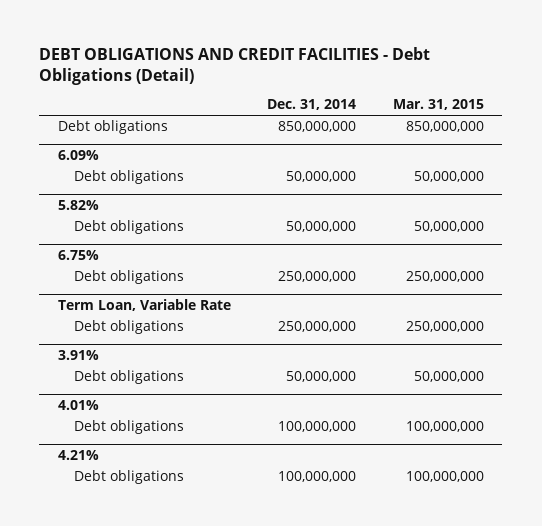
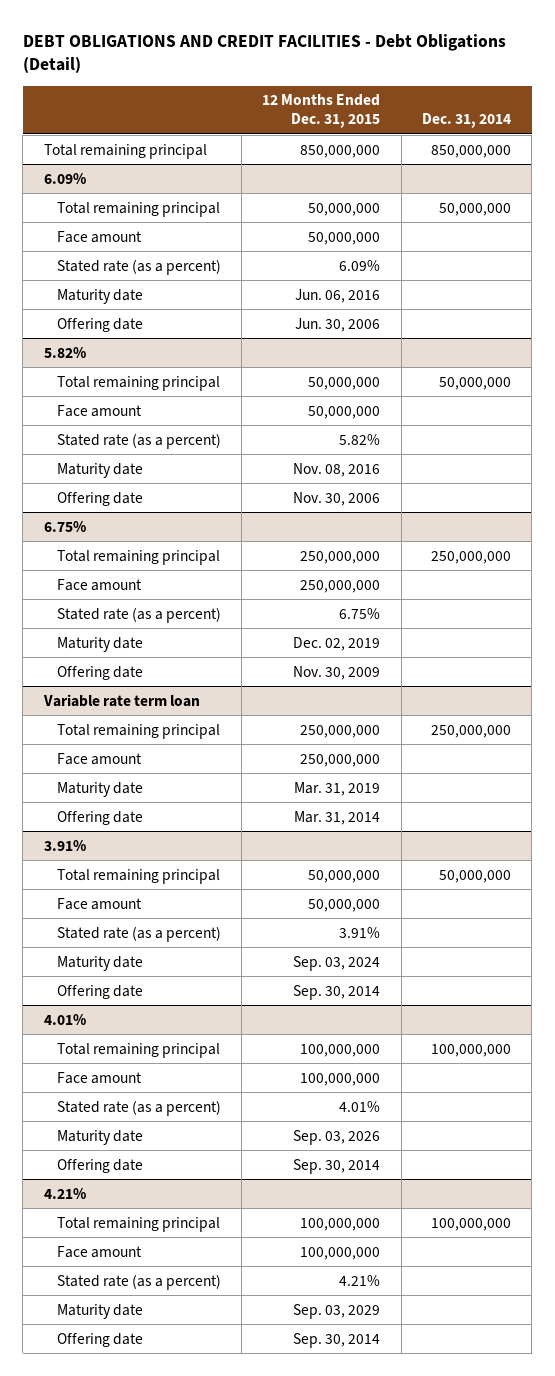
[393,99,485,111] Mar. 31, 2015 -> none
none -> [262,94,381,129] 12 Months Ended Dec. 31, 2015
[57,120,168,135] Debt obligations -> [43,143,207,159] Total remaining principal
[73,170,184,185] Debt obligations -> [56,201,220,217] Total remaining principal
none -> [56,230,142,243] Face amount
none -> [56,258,221,275] Stated rate (as a percent)
none -> [56,288,143,304] Maturity date
none -> [56,317,143,332] Offering date
[73,220,184,235] Debt obligations -> [56,375,220,391] Total remaining principal
none -> [56,404,142,417] Face amount
none -> [56,432,221,449] Stated rate (as a percent)
none -> [56,462,143,478] Maturity date
none -> [56,491,143,506] Offering date
[73,270,184,285] Debt obligations -> [56,549,220,565] Total remaining principal
none -> [56,578,142,591] Face amount
none -> [56,606,221,623] Stated rate (as a percent)
none -> [56,636,143,652] Maturity date
none -> [56,665,143,680] Offering date
[57,299,231,312] Term Loan, Variable Rate -> [42,693,200,707] Variable rate term loan
[73,320,184,335] Debt obligations -> [56,723,220,739] Total remaining principal
none -> [56,752,142,765] Face amount
none -> [56,781,143,797] Maturity date
none -> [56,810,143,825] Offering date
[73,370,184,385] Debt obligations -> [56,868,220,884] Total remaining principal
none -> [56,897,142,910] Face amount
none -> [56,925,221,942] Stated rate (as a percent)
none -> [56,955,143,971] Maturity date
none -> [56,984,143,999] Offering date
[73,420,184,435] Debt obligations -> [56,1042,220,1058] Total remaining principal
none -> [56,1071,142,1084] Face amount
none -> [56,1099,221,1116] Stated rate (as a percent)
none -> [56,1129,143,1145] Maturity date
none -> [56,1158,143,1173] Offering date
[73,470,184,485] Debt obligations -> [56,1216,220,1232] Total remaining principal
none -> [56,1245,142,1258] Face amount
none -> [56,1273,221,1290] Stated rate (as a percent)
none -> [56,1303,143,1319] Maturity date
none -> [56,1332,143,1347] Offering date

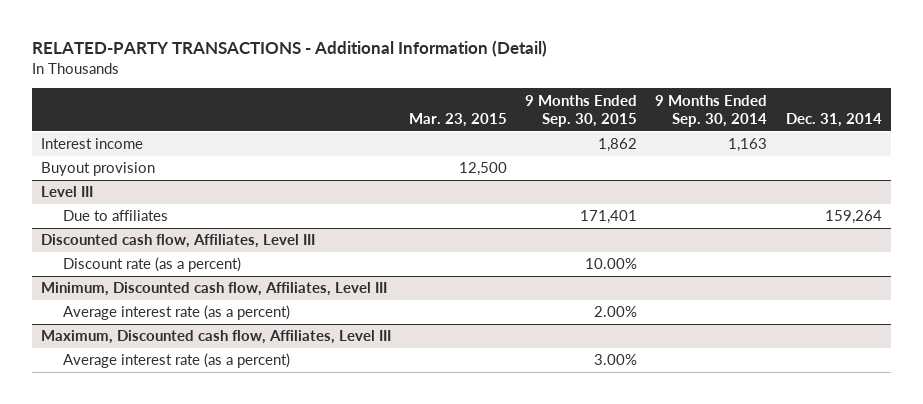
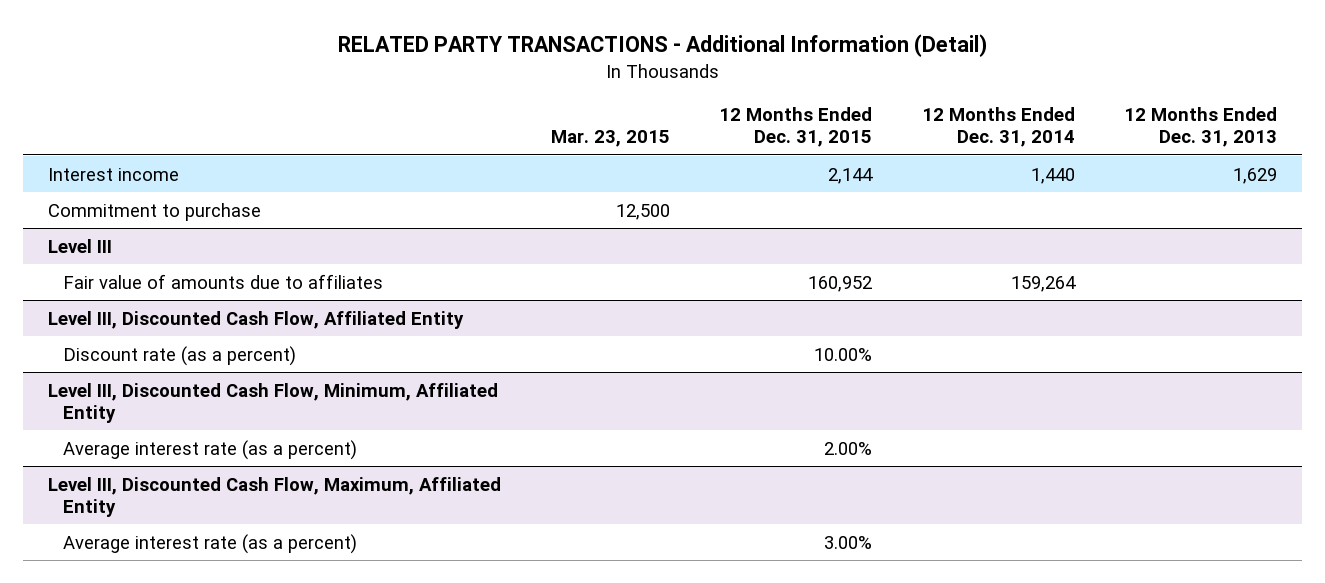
[31,40,547,58] RELATED-PARTY TRANSACTIONS - Additional Information (Detail) -> [337,34,987,58] RELATED PARTY TRANSACTIONS - Additional Information (Detail)
[525,94,638,127] 9 Months Ended Sep. 30, 2015 -> none
[655,94,768,127] 9 Months Ended Sep. 30, 2014 -> none
[785,112,882,127] Dec. 31, 2014 -> none
none -> [719,107,873,147] 12 Months Ended Dec. 31, 2015
none -> [921,107,1075,147] 12 Months Ended Dec. 31, 2014
none -> [1124,107,1278,147] 12 Months Ended Dec. 31, 2013
[40,162,155,177] Buyout provision -> [48,202,262,221] Commitment to purchase
[63,210,169,222] Due to affiliates -> [63,273,384,289] Fair value of amounts due to affiliates
[40,234,315,249] Discounted cash flow, Affiliates, Level III -> [48,310,465,329] Level III, Discounted Cash Flow, Affiliated Entity
[40,282,387,297] Minimum, Discounted cash flow, Affiliates, Level III -> [48,382,499,423] Level III, Discounted Cash Flow, Minimum, Affiliated Entity
[40,330,391,345] Maximum, Discounted cash flow, Affiliates, Level III -> [48,476,502,517] Level III, Discounted Cash Flow, Maximum, Affiliated Entity

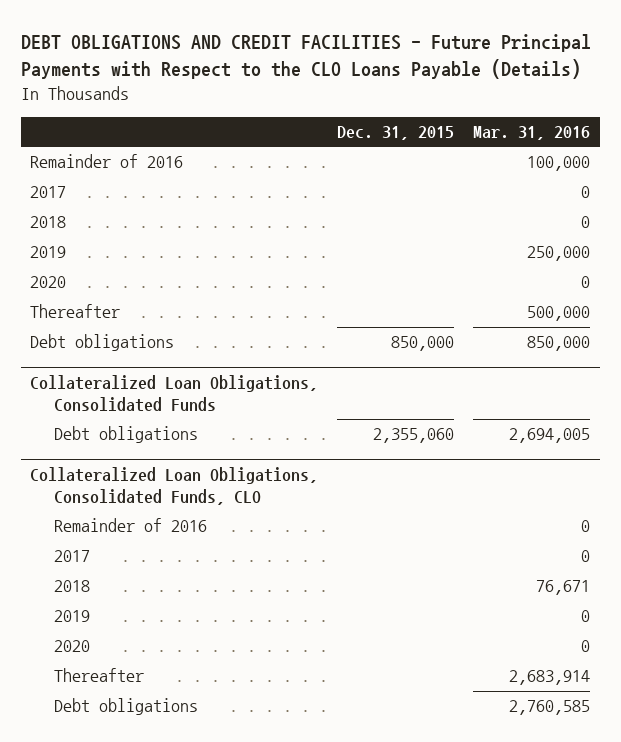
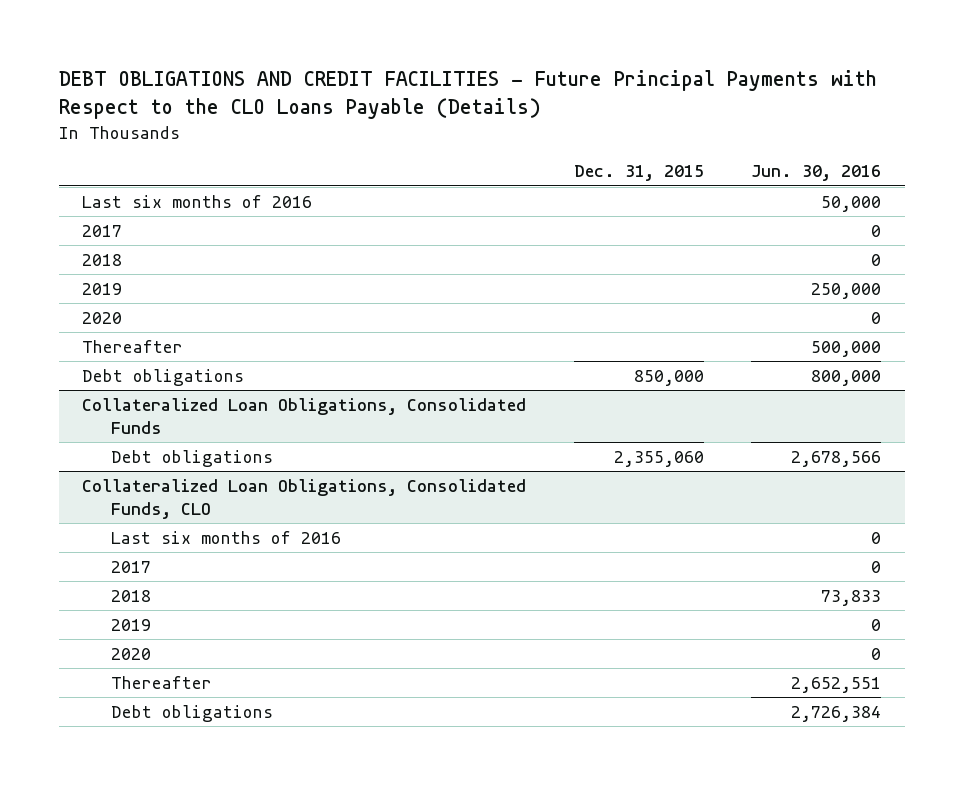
[473,126,591,141] Mar. 31, 2016 -> none
none -> [750,165,881,182] Jun. 30, 2016
[30,154,184,169] Remainder of 2016 -> [82,194,313,208] Last six months of 2016
[54,518,208,533] Remainder of 2016 -> [110,530,341,544] Last six months of 2016

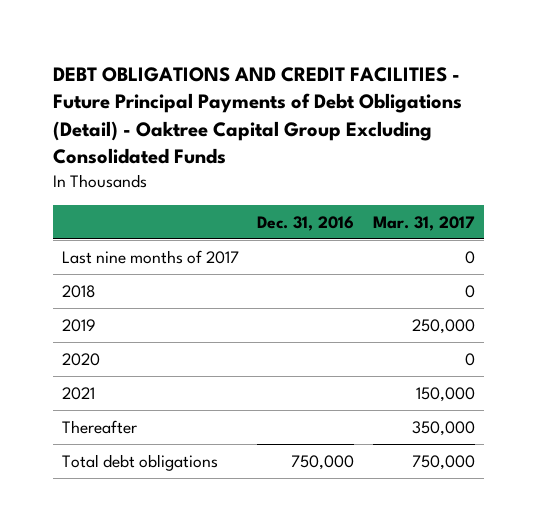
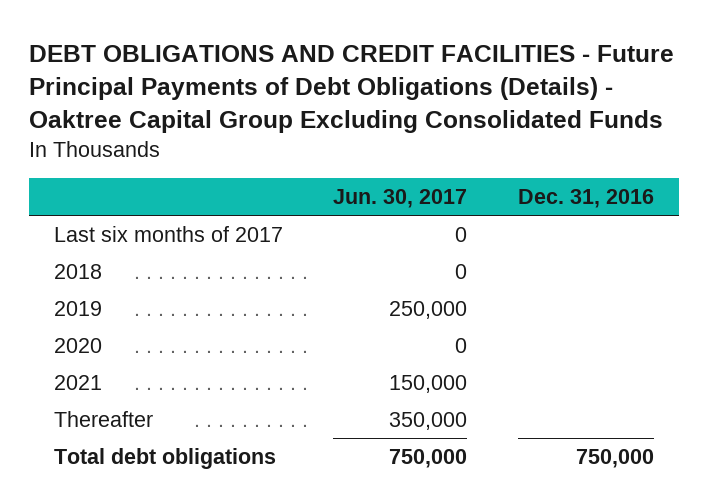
[53,66,463,165] DEBT OBLIGATIONS AND CREDIT FACILITIES - Future Principal Payments of Debt Obligations (Detail) - Oaktree Capital Group Excluding Consolidated Funds -> [28,44,674,133] DEBT OBLIGATIONS AND CREDIT FACILITIES - Future Principal Payments of Debt Obligations (Details) - Oaktree Capital Group Excluding Consolidated Funds
[372,215,475,231] Mar. 31, 2017 -> none
none -> [333,189,468,209] Jun. 30, 2017
[62,249,240,264] Last nine months of 2017 -> [53,226,283,243] Last six months of 2017

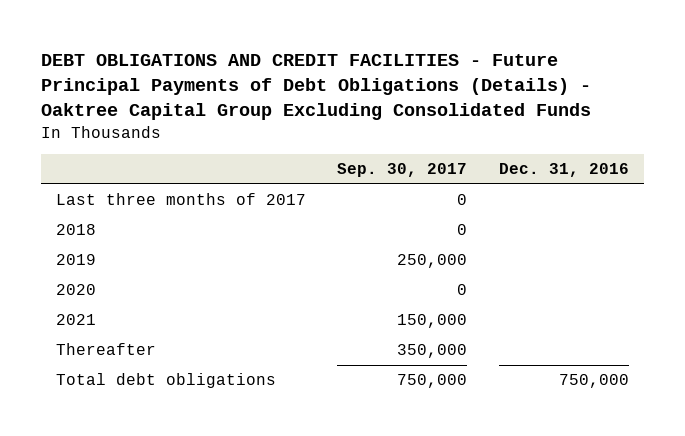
[333,189,468,209] Jun. 30, 2017 -> none
none -> [337,163,468,178] Sep. 30, 2017
[53,226,283,243] Last six months of 2017 -> [56,193,307,206] Last three months of 2017

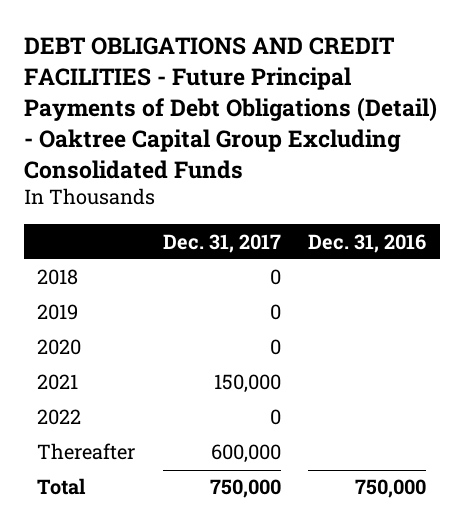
[40,53,591,120] DEBT OBLIGATIONS AND CREDIT FACILITIES - Future Principal Payments of Debt Obligations (Details) - Oaktree Capital Group Excluding Consolidated Funds -> [23,37,437,179] DEBT OBLIGATIONS AND CREDIT FACILITIES - Future Principal Payments of Debt Obligations (Detail) - Oaktree Capital Group Excluding Consolidated Funds
[337,163,468,178] Sep. 30, 2017 -> none
none -> [162,233,281,253] Dec. 31, 2017
[56,193,307,206] Last three months of 2017 -> none
none -> [37,409,82,426] 2022
[56,373,277,389] Total debt obligations -> [37,478,87,496] Total

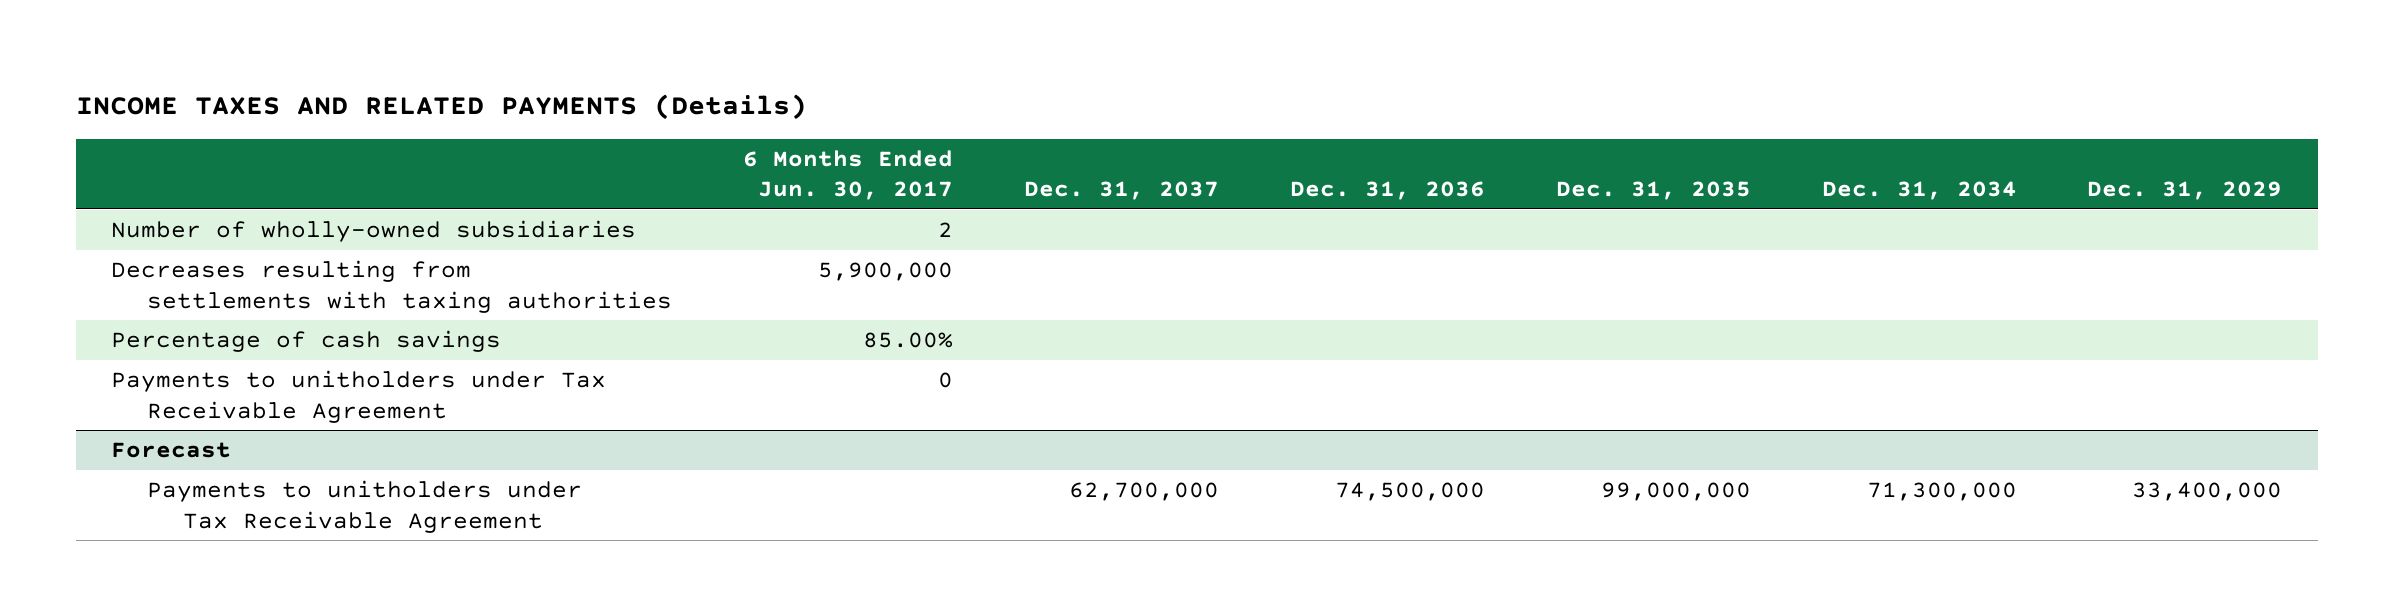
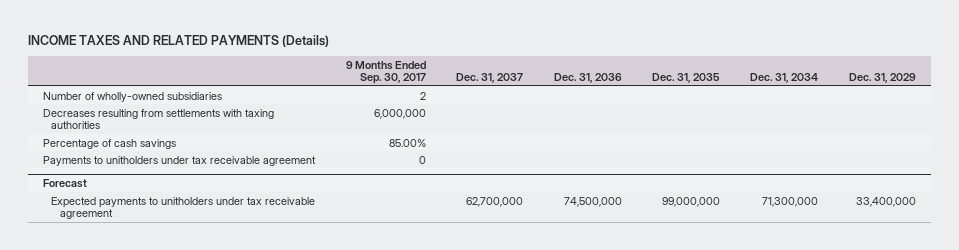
[743,149,954,201] 6 Months Ended Jun. 30, 2017 -> none
none -> [345,60,426,85] 9 Months Ended Sep. 30, 2017
[111,370,607,423] Payments to unitholders under Tax Receivable Agreement -> [43,155,317,166] Payments to unitholders under tax receivable agreement
[147,480,583,533] Payments to unitholders under Tax Receivable Agreement -> [51,196,316,220] Expected payments to unitholders under tax receivable agreement

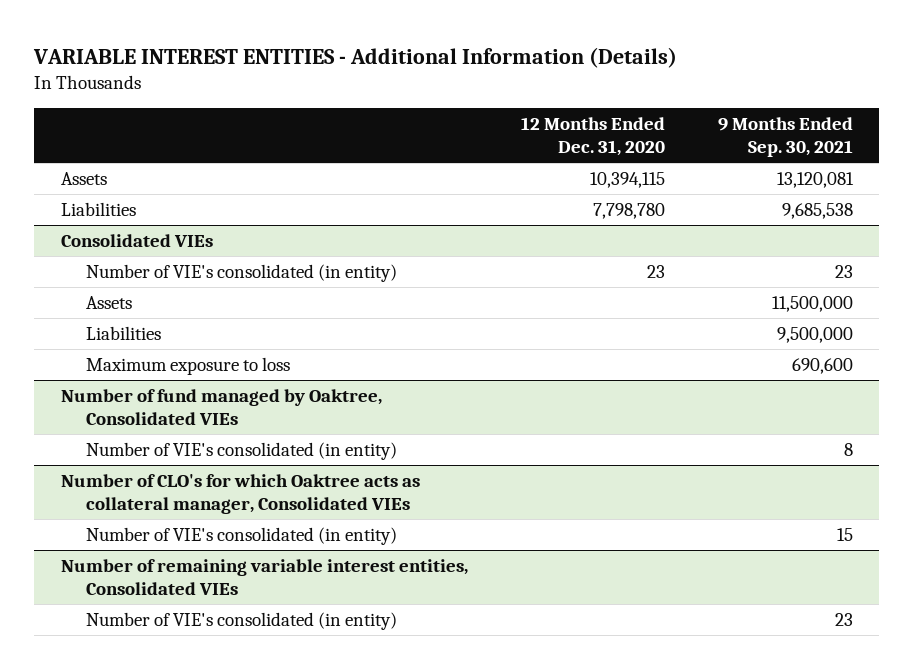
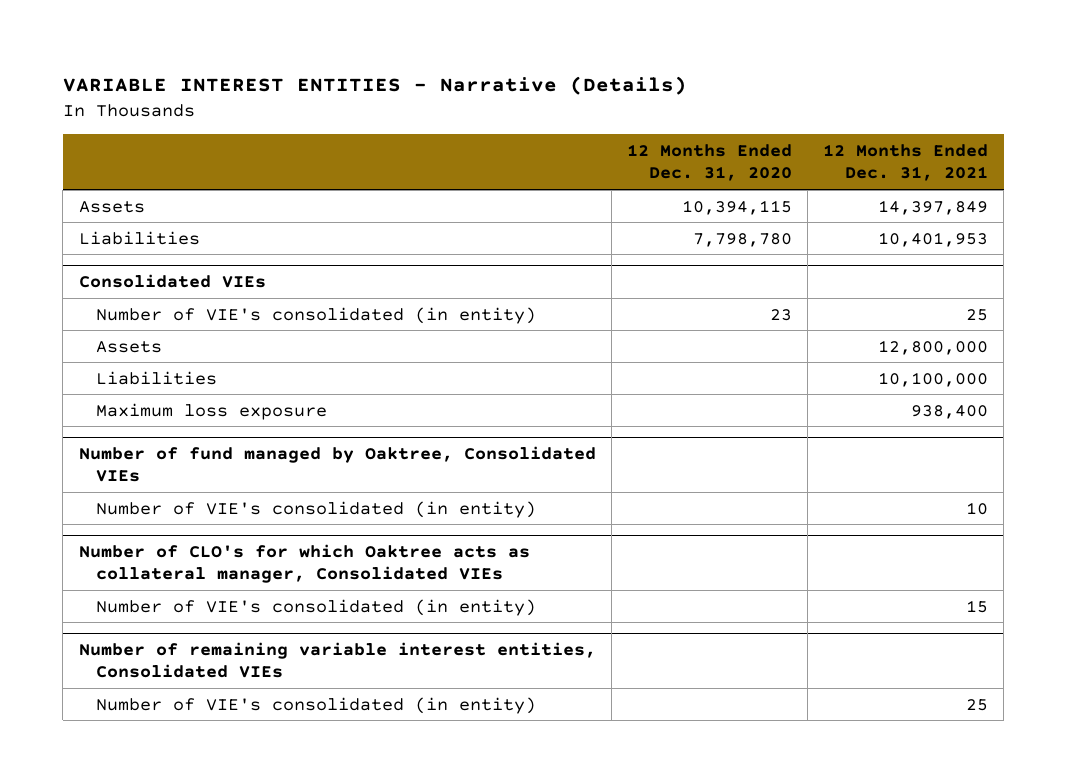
[33,46,678,68] VARIABLE INTEREST ENTITIES - Additional Information (Details) -> [62,76,687,96] VARIABLE INTEREST ENTITIES - Narrative (Details)
[717,116,853,157] 9 Months Ended Sep. 30, 2021 -> none
none -> [823,143,989,182] 12 Months Ended Dec. 31, 2021
[86,356,291,375] Maximum exposure to loss -> [96,402,328,420] Maximum loss exposure

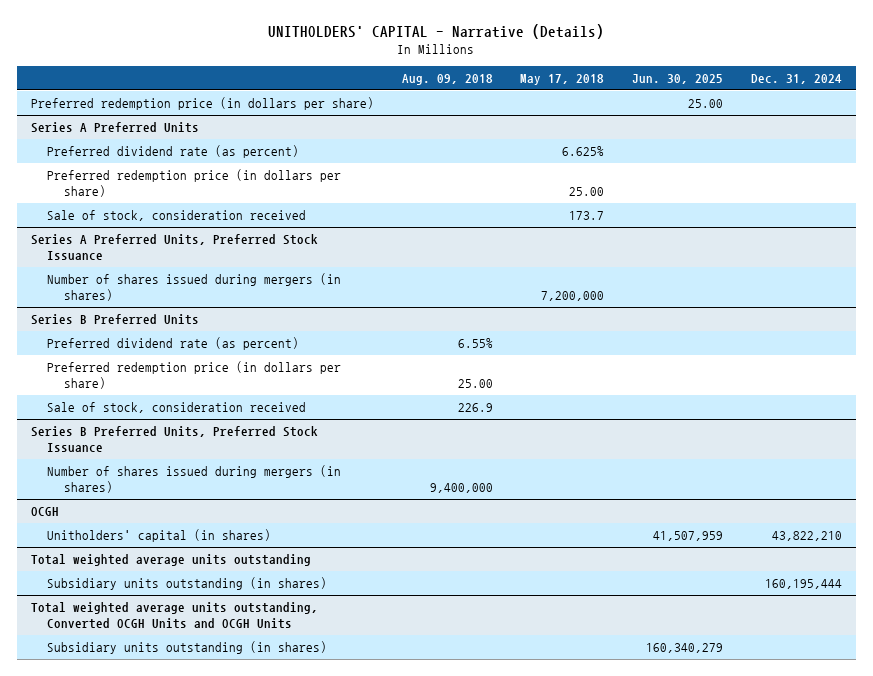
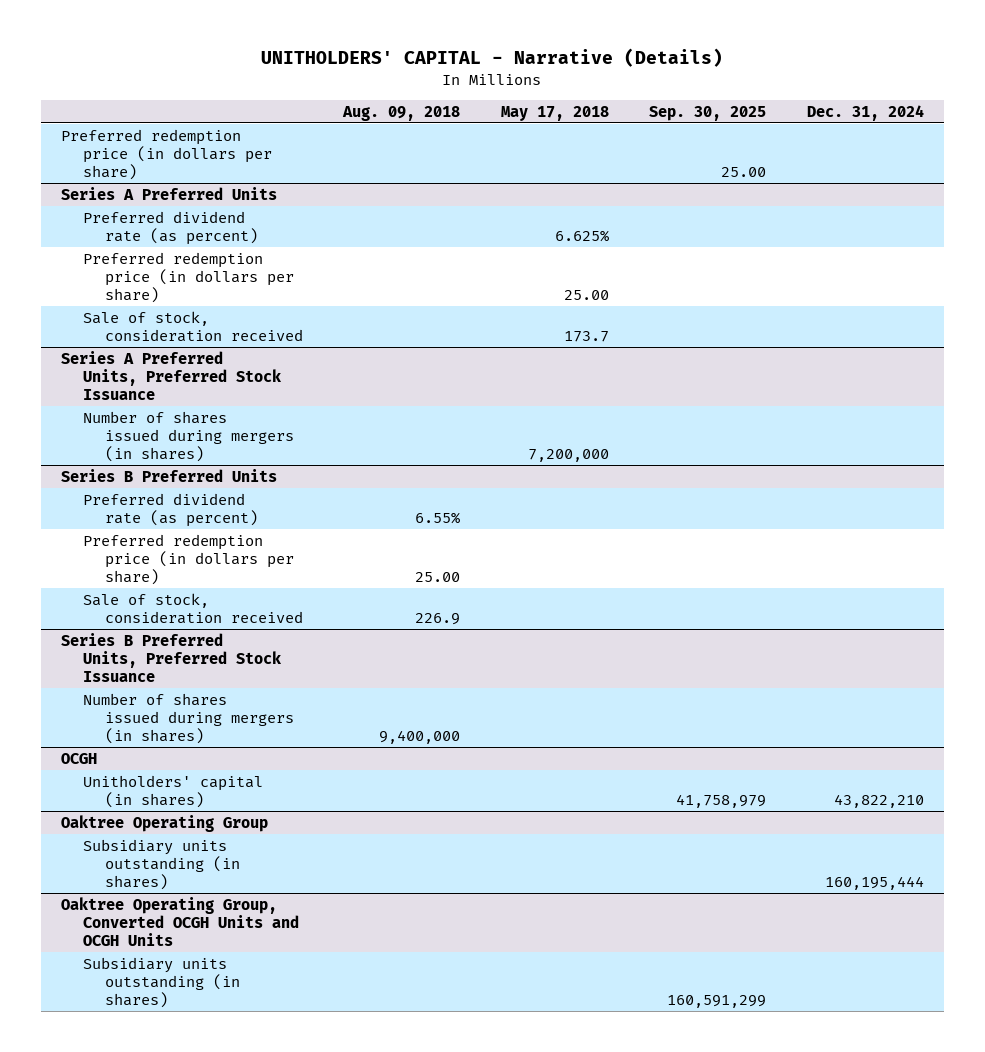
[632,73,724,84] Jun. 30, 2025 -> none
none -> [649,105,767,121] Sep. 30, 2025
[30,554,311,567] Total weighted average units outstanding -> [61,814,269,832] Oaktree Operating Group
[30,602,318,630] Total weighted average units outstanding, Converted OCGH Units and OCGH Units -> none
[47,641,328,655] Subsidiary units outstanding (in shares) -> none
none -> [61,896,300,946] Oaktree Operating Group, Converted OCGH Units and OCGH Units
none -> [83,956,241,1008] Subsidiary units outstanding (in shares)

